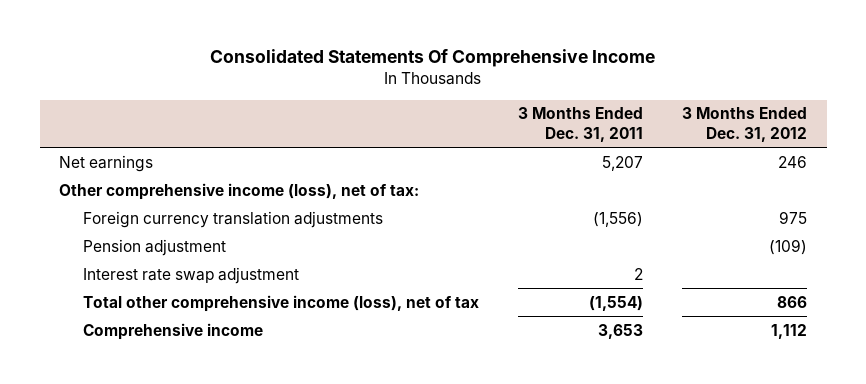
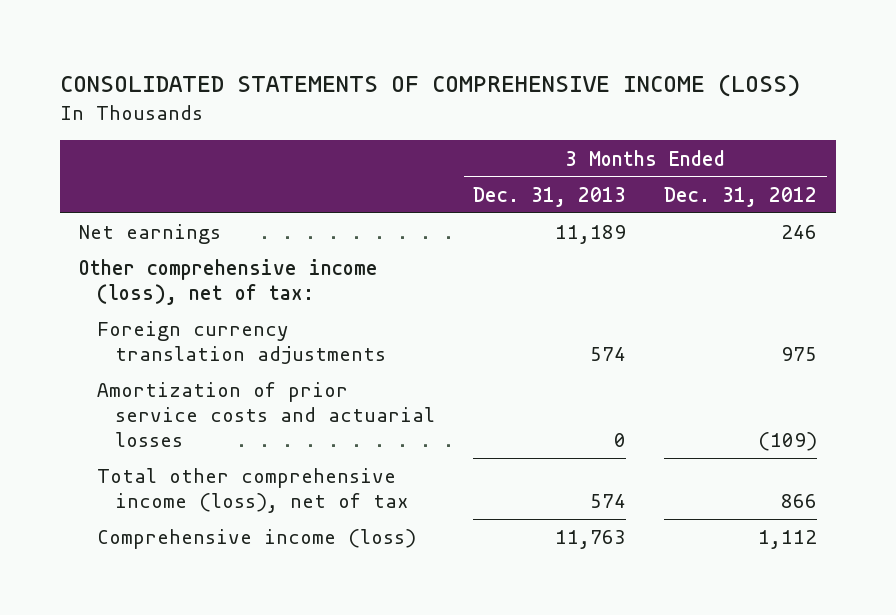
[210,49,656,68] Consolidated Statements Of Comprehensive Income -> [60,74,801,98] CONSOLIDATED STATEMENTS OF COMPREHENSIVE INCOME (LOSS)
[518,107,644,142] 3 Months Ended Dec. 31, 2011 -> none
none -> [473,186,627,207] Dec. 31, 2013
[83,266,300,284] Interest rate swap adjustment -> none
[83,238,227,256] Pension adjustment -> [97,382,436,448] Amortization of prior service costs and actuarial losses
[83,322,264,340] Comprehensive income -> [97,529,417,550] Comprehensive income (loss)

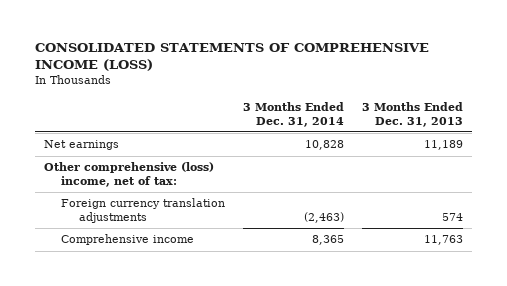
[664,186,818,207] Dec. 31, 2012 -> none
none -> [243,101,345,127] 3 Months Ended Dec. 31, 2014
[79,259,379,306] Other comprehensive income (loss), net of tax: -> [44,162,215,188] Other comprehensive (loss) income, net of tax:
[97,382,436,448] Amortization of prior service costs and actuarial losses -> none
[97,468,410,514] Total other comprehensive income (loss), net of tax -> none
[97,529,417,550] Comprehensive income (loss) -> [61,234,195,246] Comprehensive income

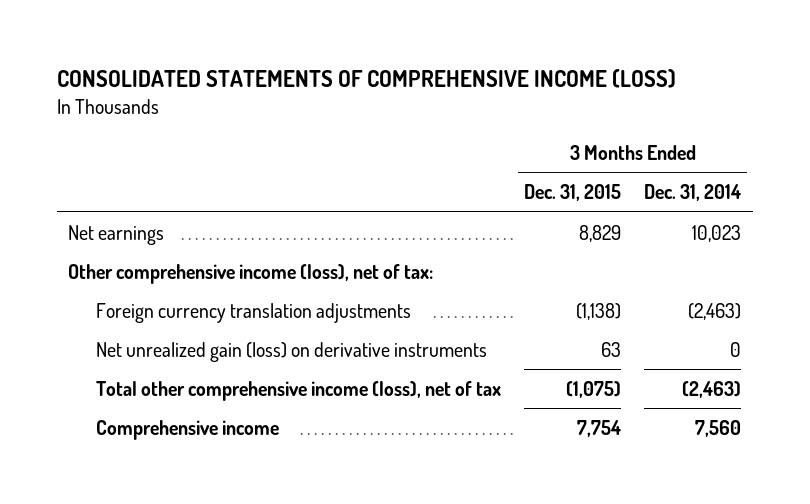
[362,101,464,127] 3 Months Ended Dec. 31, 2013 -> none
none -> [524,184,622,202] Dec. 31, 2015
[305,140,345,151] 10,828 -> [692,224,742,242] 10,023
[44,162,215,188] Other comprehensive (loss) income, net of tax: -> [68,263,434,284] Other comprehensive income (loss), net of tax:
none -> [96,341,488,362] Net unrealized gain (loss) on derivative instruments
none -> [96,380,502,401] Total other comprehensive income (loss), net of tax
[312,235,345,246] 8,365 -> [695,419,742,437] 7,560

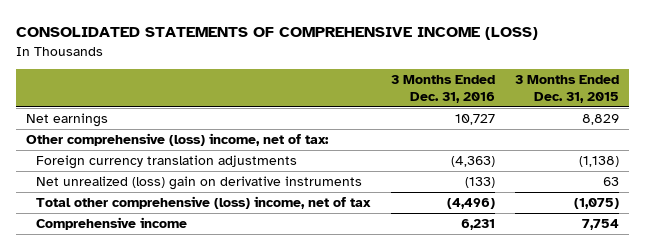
[644,184,742,202] Dec. 31, 2014 -> none
none -> [390,75,495,104] 3 Months Ended Dec. 31, 2016
[68,263,434,284] Other comprehensive income (loss), net of tax: -> [26,132,330,146] Other comprehensive (loss) income, net of tax:
[96,341,488,362] Net unrealized gain (loss) on derivative instruments -> [36,175,363,190] Net unrealized (loss) gain on derivative instruments
[96,380,502,401] Total other comprehensive income (loss), net of tax -> [36,195,372,209] Total other comprehensive (loss) income, net of tax

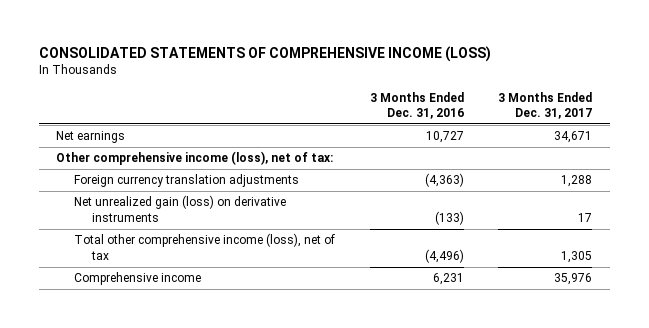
[515,75,620,104] 3 Months Ended Dec. 31, 2015 -> none
none -> [498,91,593,119] 3 Months Ended Dec. 31, 2017
[26,132,330,146] Other comprehensive (loss) income, net of tax: -> [56,151,334,166] Other comprehensive income (loss), net of tax:
[36,175,363,190] Net unrealized (loss) gain on derivative instruments -> [74,195,287,222] Net unrealized gain (loss) on derivative instruments
[36,195,372,209] Total other comprehensive (loss) income, net of tax -> [74,233,336,260] Total other comprehensive income (loss), net of tax

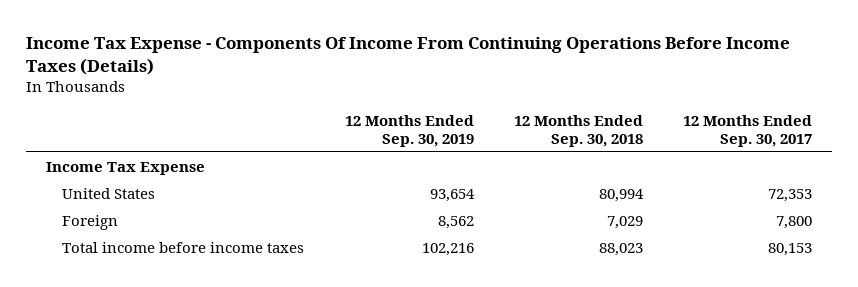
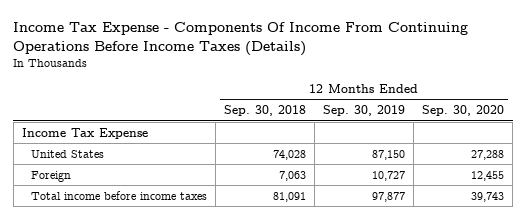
[682,114,812,147] 12 Months Ended Sep. 30, 2017 -> none
none -> [422,105,505,117] Sep. 30, 2020
[429,188,475,202] 93,654 -> [371,149,405,160] 87,150
[598,188,644,202] 80,994 -> [272,149,306,160] 74,028
[437,215,474,229] 8,562 -> [371,170,405,181] 10,727
[606,215,643,229] 7,029 -> [278,170,306,181] 7,063
[421,242,474,256] 102,216 -> [371,191,405,202] 97,877
[598,242,643,256] 88,023 -> [272,191,306,202] 81,091

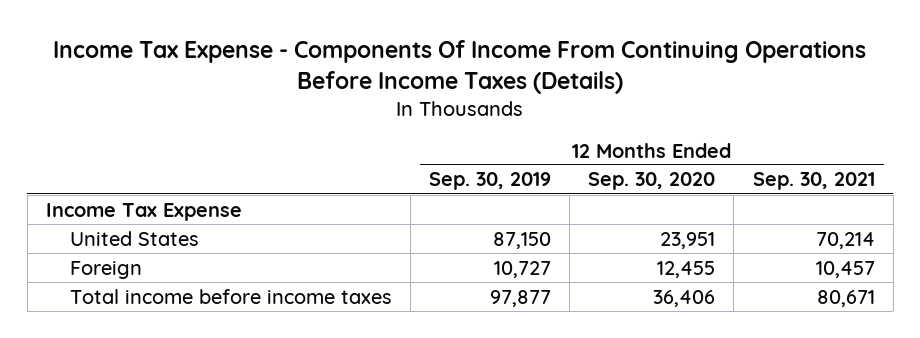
[223,105,306,117] Sep. 30, 2018 -> none
none -> [752,172,875,191] Sep. 30, 2021
[471,149,505,160] 27,288 -> [660,231,716,249] 23,951
[471,191,505,202] 39,743 -> [653,289,716,307] 36,406

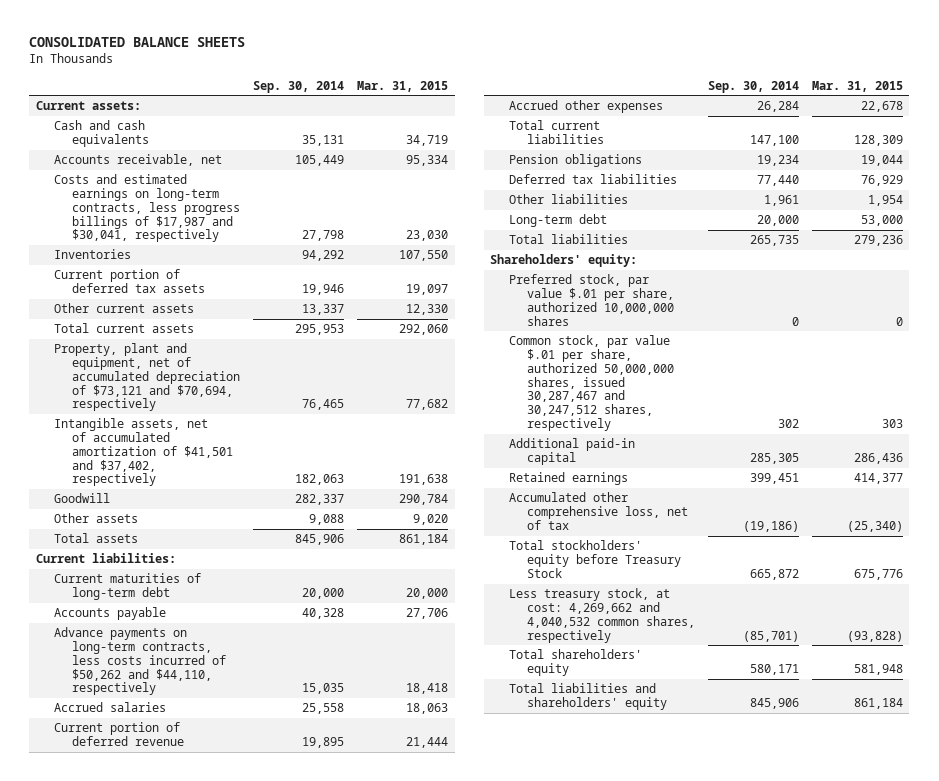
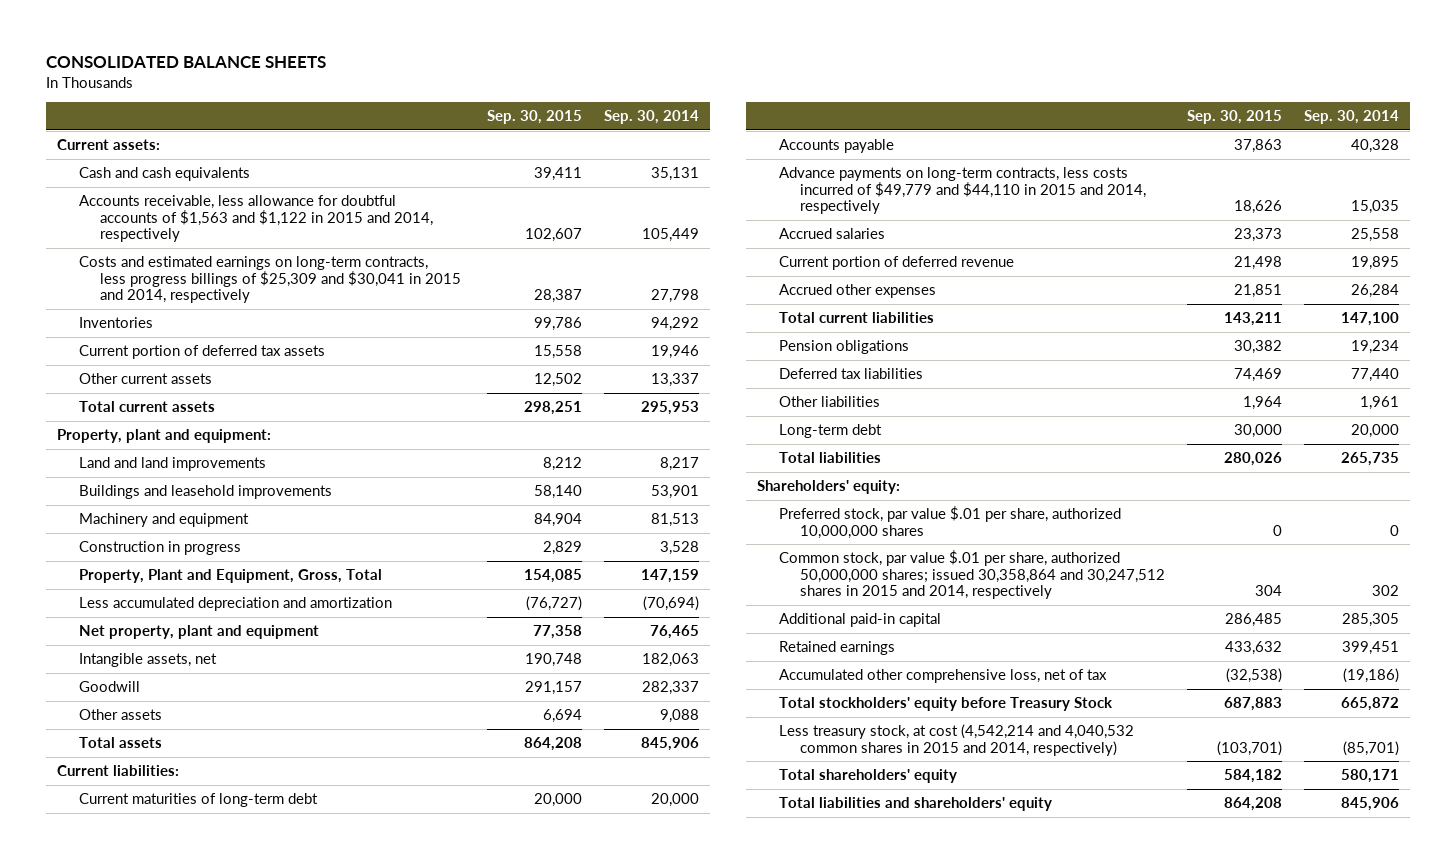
[357,80,449,92] Mar. 31, 2015 -> none
none -> [487,110,583,125] Sep. 30, 2015
[54,154,223,167] Accounts receivable, net -> [78,194,434,243] Accounts receivable, less allowance for doubtful accounts of $1,563 and $1,122 in 2015 and 2014, respectively
[54,174,241,243] Costs and estimated earnings on long-term contracts, less progress billings of $17,987 and $30,041, respectively -> [78,255,462,304] Costs and estimated earnings on long-term contracts, less progress billings of $25,309 and $30,041 in 2015 and 2014, respectively
none -> [57,428,272,443] Property, plant and equipment:
none -> [78,456,266,471] Land and land improvements
none -> [78,484,332,499] Buildings and leasehold improvements
none -> [78,512,249,527] Machinery and equipment
none -> [78,540,241,555] Construction in progress
none -> [78,568,382,583] Property, Plant and Equipment, Gross, Total
none -> [78,596,392,611] Less accumulated depreciation and amortization
[54,343,241,412] Property, plant and equipment, net of accumulated depreciation of $73,121 and $70,694, respectively -> [78,624,319,639] Net property, plant and equipment
[54,418,234,487] Intangible assets, net of accumulated amortization of $41,501 and $37,402, respectively -> [78,652,217,667] Intangible assets, net
[54,627,227,696] Advance payments on long-term contracts, less costs incurred of $50,262 and $44,110, respectively -> [778,166,1147,215] Advance payments on long-term contracts, less costs incurred of $49,779 and $44,110 in 2015 and 2014, respectively
[508,335,675,431] Common stock, par value $.01 per share, authorized 50,000,000 shares, issued 30,287,467 and 30,247,512 shares, respectively -> [778,549,1166,600] Common stock, par value $.01 per share, authorized 50,000,000 shares; issued 30,358,864 and 30,247,512 shares in 2015 and 2014, respectively
[508,588,696,643] Less treasury stock, at cost: 4,269,662 and 4,040,532 common shares, respectively -> [778,723,1134,756] Less treasury stock, at cost (4,542,214 and 4,040,532 common shares in 2015 and 2014, respectively)

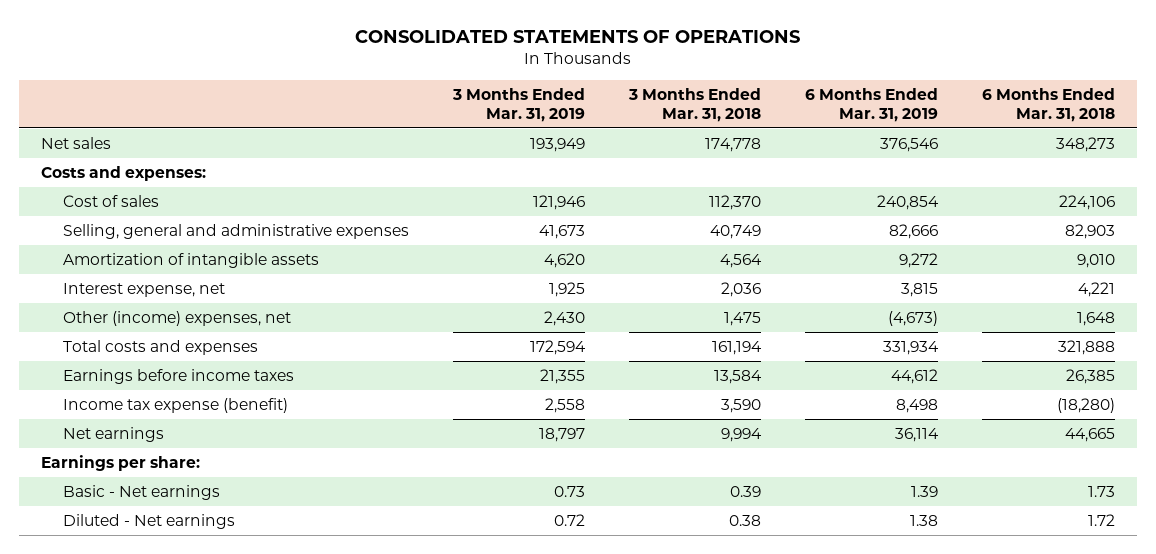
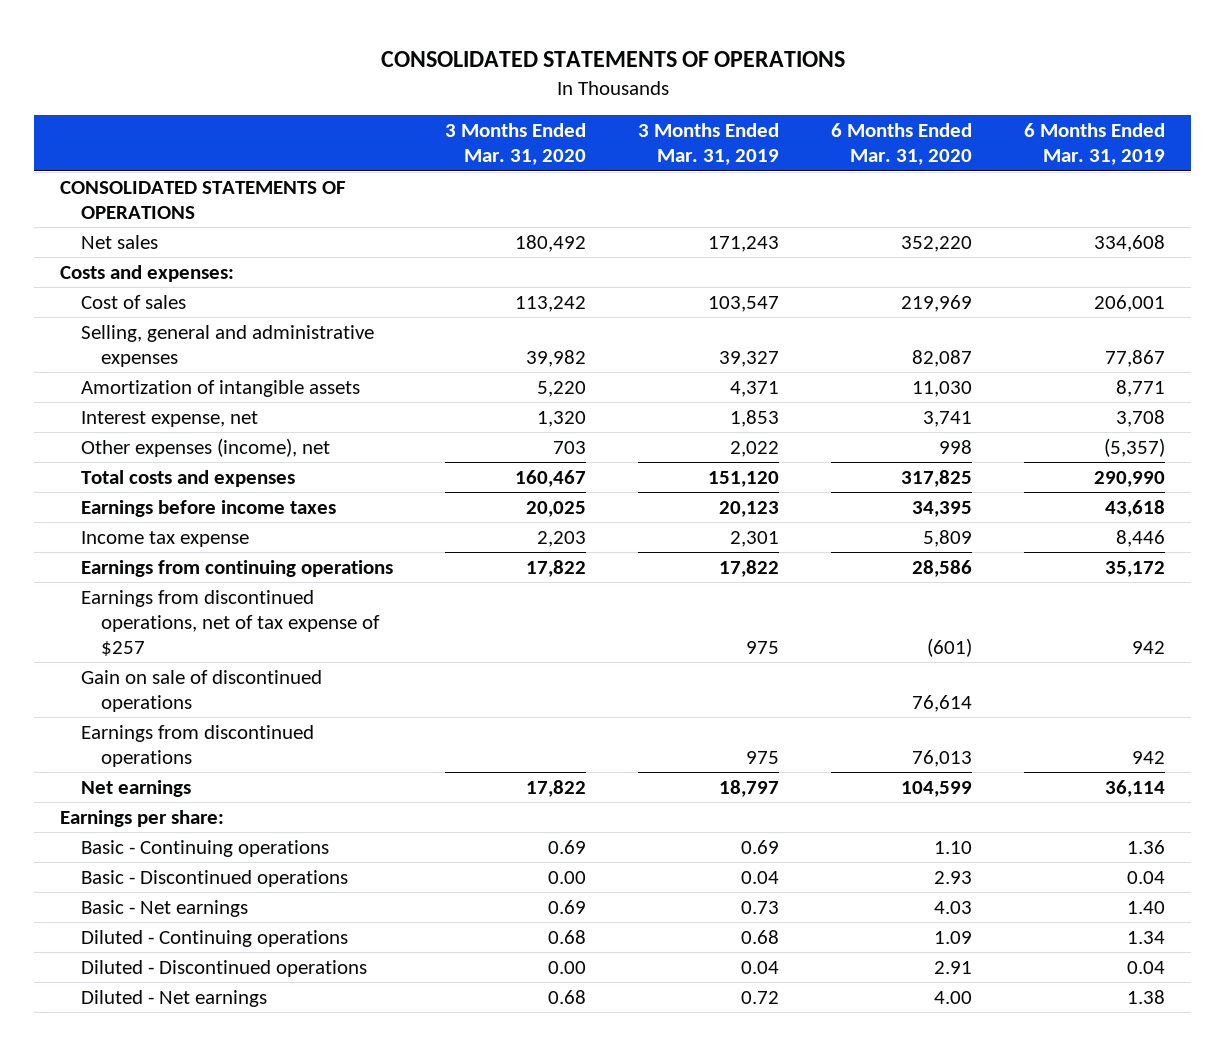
[627,87,761,122] 3 Months Ended Mar. 31, 2018 -> none
[981,87,1115,122] 6 Months Ended Mar. 31, 2018 -> none
none -> [444,123,586,166] 3 Months Ended Mar. 31, 2020
none -> [831,123,973,166] 6 Months Ended Mar. 31, 2020
none -> [60,180,347,219] CONSOLIDATED STATEMENTS OF OPERATIONS
[529,137,585,152] 193,949 -> [707,235,779,252] 171,243
[879,137,938,152] 376,546 -> [1094,234,1166,252] 334,608
[532,194,585,210] 121,946 -> [707,295,779,312] 103,547
[876,194,939,210] 240,854 -> [1094,294,1166,312] 206,001
[538,224,585,239] 41,673 -> [718,350,779,367] 39,327
[888,223,938,239] 82,666 -> [1105,349,1166,367] 77,867
[543,252,585,268] 4,620 -> [729,380,779,397] 4,371
[898,252,938,268] 9,272 -> [1116,379,1166,397] 8,771
[548,281,585,297] 1,925 -> [729,409,779,427] 1,853
[900,282,938,297] 3,815 -> [1116,409,1166,427] 3,708
[62,310,291,326] Other (income) expenses, net -> [80,437,330,457] Other expenses (income), net
[543,310,585,326] 2,430 -> [729,440,779,457] 2,022
[887,310,938,326] (4,673) -> [1104,437,1166,457] (5,357)
[529,339,586,355] 172,594 -> [707,470,779,487] 151,120
[882,340,939,355] 331,934 -> [1094,470,1166,487] 290,990
[539,368,585,384] 21,355 -> [718,500,779,517] 20,123
[890,368,938,384] 44,612 -> [1105,499,1166,517] 43,618
[62,397,288,413] Income tax expense (benefit) -> [80,530,249,547] Income tax expense
[544,397,585,413] 2,558 -> [729,530,779,547] 2,301
[895,398,938,413] 8,498 -> [1116,529,1166,547] 8,446
none -> [80,559,393,577] Earnings from continuing operations
none -> [80,589,380,656] Earnings from discontinued operations, net of tax expense of $257
none -> [80,669,322,712] Gain on sale of discontinued operations
none -> [80,724,314,767] Earnings from discontinued operations
none -> [80,839,329,857] Basic - Continuing operations
none -> [80,869,348,887] Basic - Discontinued operations
[910,485,938,497] 1.39 -> [1127,900,1166,914] 1.40
none -> [80,929,348,947] Diluted - Continuing operations
none -> [80,959,367,977] Diluted - Discontinued operations

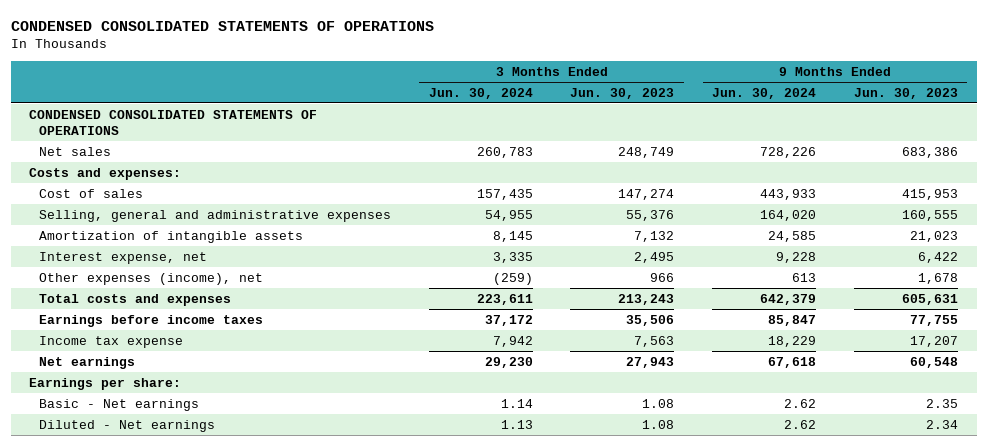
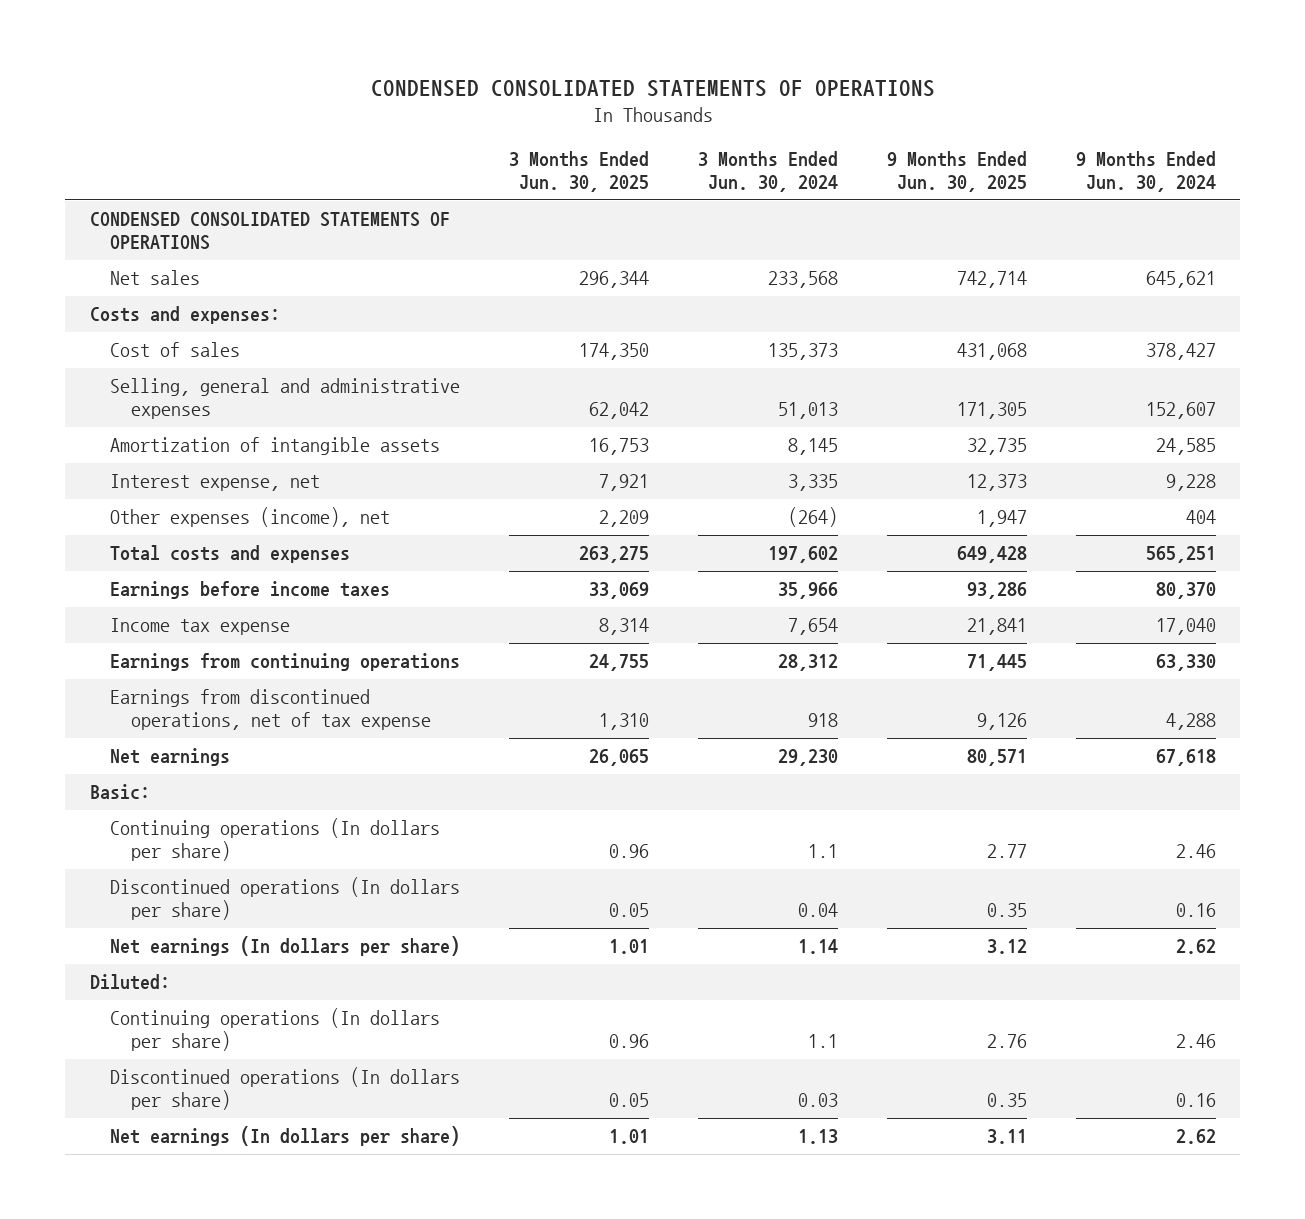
[570,87,675,99] Jun. 30, 2023 -> none
[853,87,958,99] Jun. 30, 2023 -> none
none -> [509,150,650,192] 3 Months Ended Jun. 30, 2025
none -> [886,150,1027,192] 9 Months Ended Jun. 30, 2025
[476,146,533,158] 260,783 -> [768,271,839,289] 233,568
[760,146,817,158] 728,226 -> [1145,271,1216,289] 645,621
[476,188,533,200] 157,435 -> [768,343,839,361] 135,373
[760,188,817,200] 443,933 -> [1145,343,1216,361] 378,427
[484,209,533,221] 54,955 -> [778,402,839,420] 51,013
[760,209,817,221] 164,020 -> [1145,402,1216,420] 152,607
[492,272,533,285] (259) -> [788,507,839,528] (264)
[792,272,817,282] 613 -> [1185,510,1216,525] 404
[476,293,533,305] 223,611 -> [768,546,839,564] 197,602
[760,293,817,305] 642,379 -> [1145,546,1216,564] 565,251
[484,314,533,326] 37,172 -> [778,582,839,600] 35,966
[768,314,817,326] 85,847 -> [1155,582,1216,600] 80,370
[492,335,533,347] 7,942 -> [788,618,839,636] 7,654
[768,335,817,347] 18,229 -> [1155,618,1216,636] 17,040
none -> [110,653,461,672] Earnings from continuing operations
none -> [110,689,432,731] Earnings from discontinued operations, net of tax expense
[29,377,182,390] Earnings per share: -> none
none -> [89,784,150,801] Basic:
none -> [110,818,441,862] Continuing operations (In dollars per share)
none -> [110,877,461,921] Discontinued operations (In dollars per share)
[39,398,200,411] Basic - Net earnings -> [110,936,461,957] Net earnings (In dollars per share)
none -> [89,974,170,991] Diluted:
none -> [110,1008,441,1052] Continuing operations (In dollars per share)
none -> [110,1067,461,1111] Discontinued operations (In dollars per share)
[39,419,216,432] Diluted - Net earnings -> [110,1126,461,1147] Net earnings (In dollars per share)

